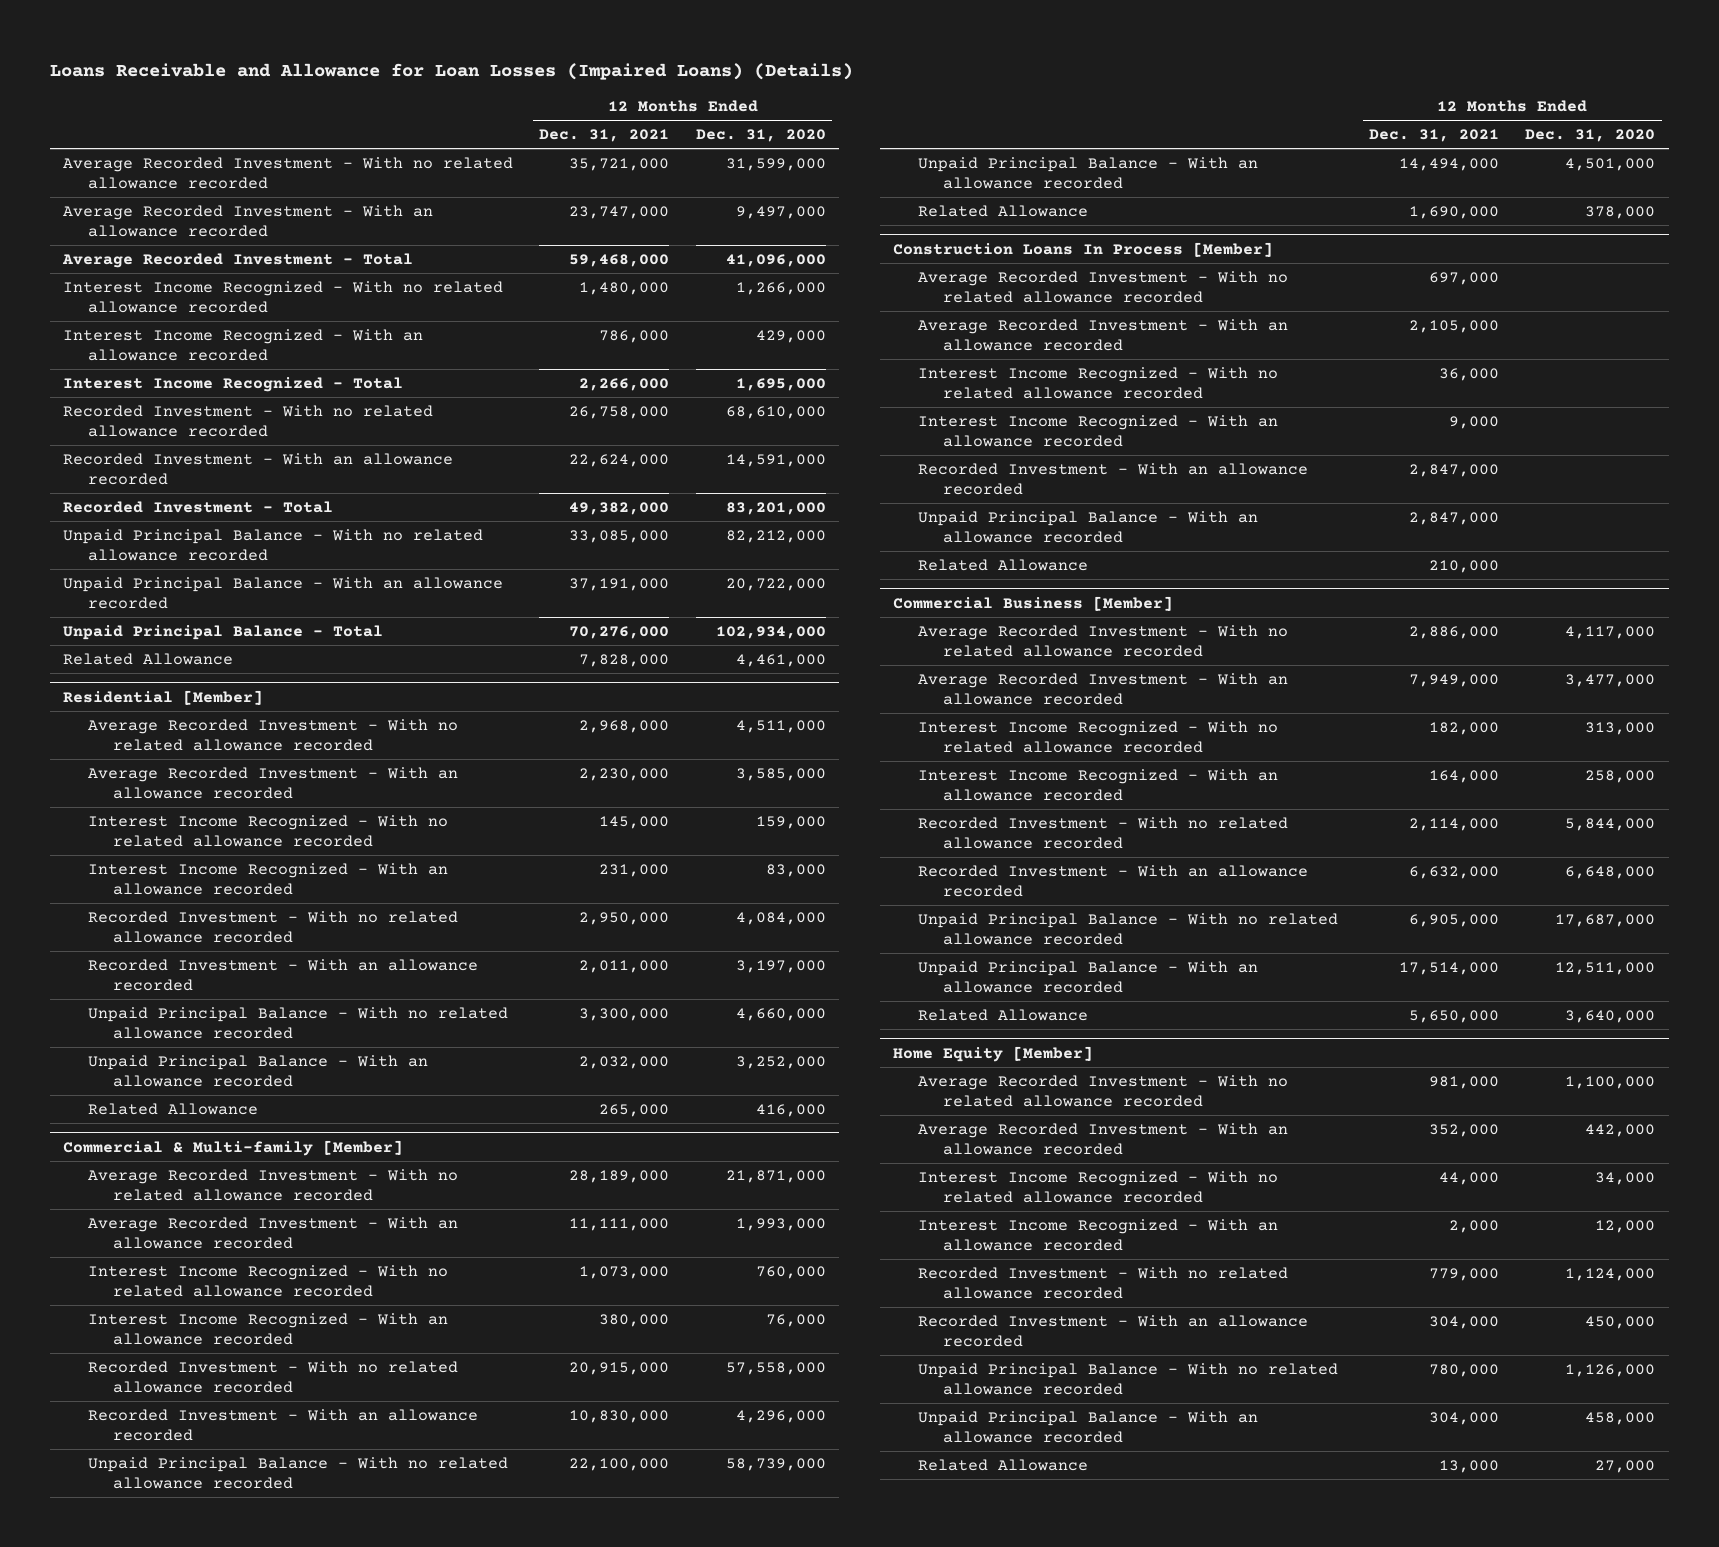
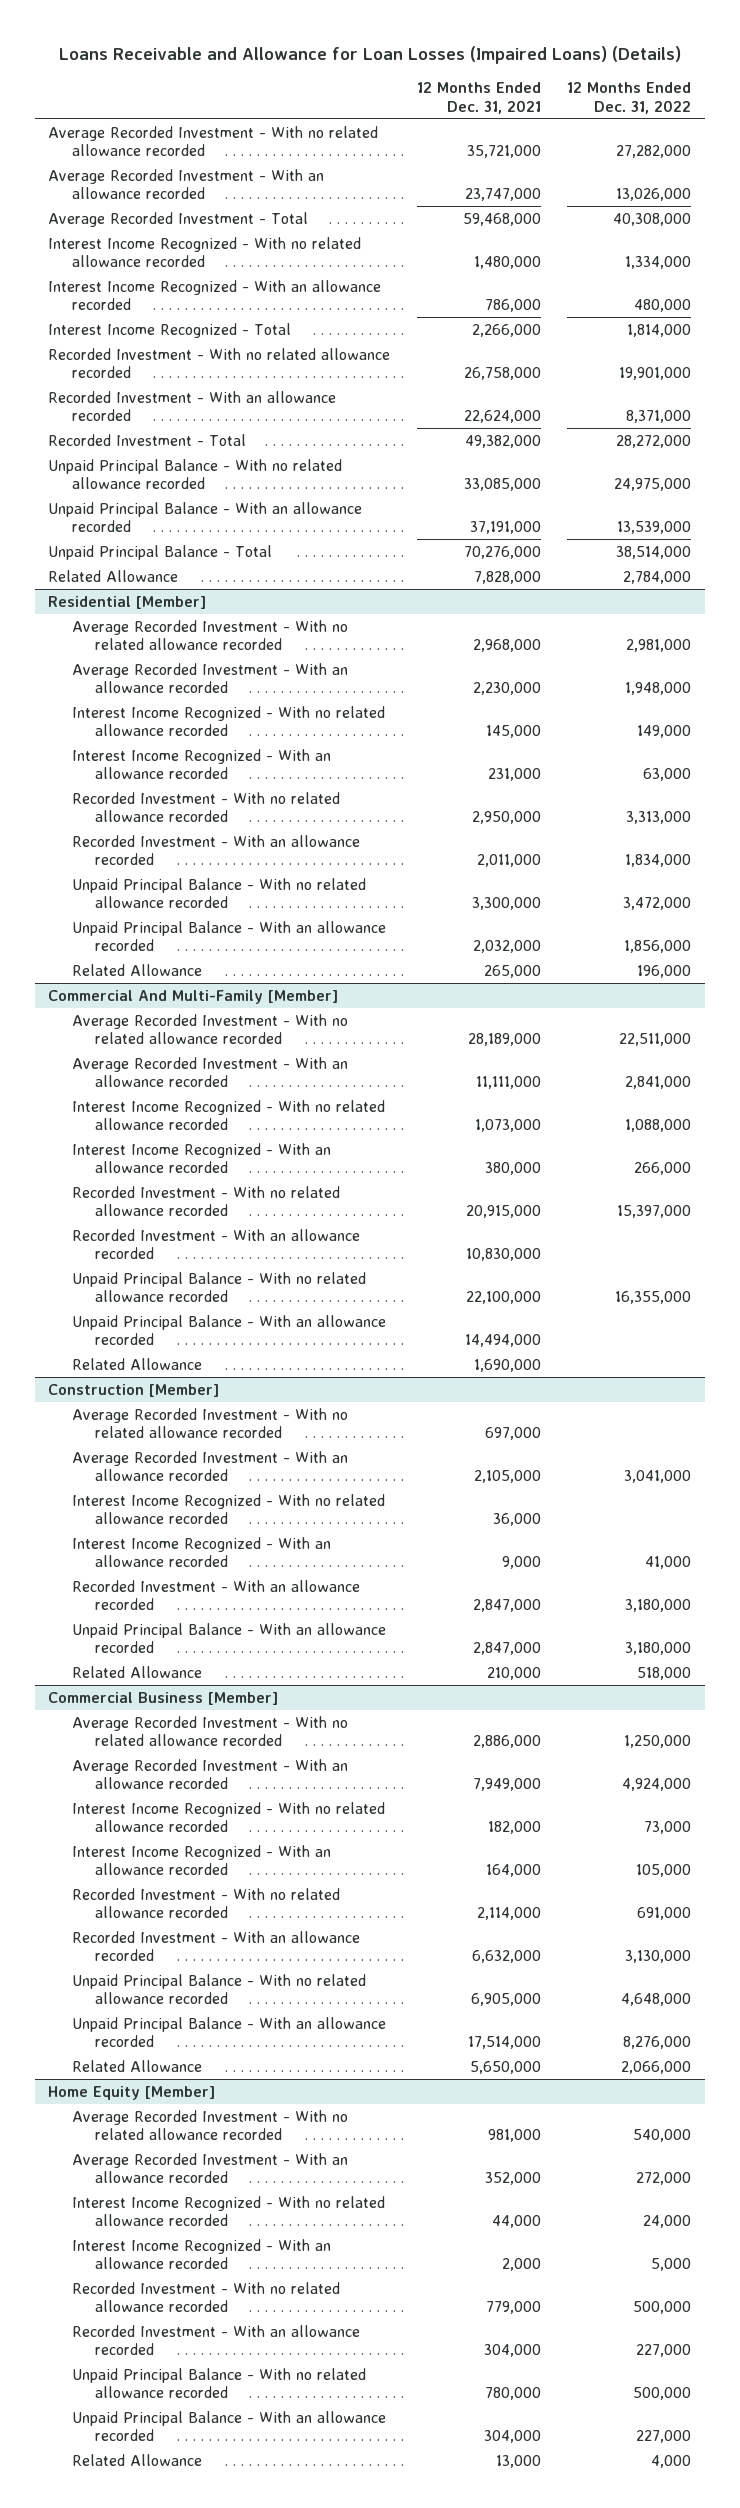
[695,128,826,142] Dec. 31, 2020 -> none
none -> [567,82,692,114] 12 Months Ended Dec. 31, 2022
[63,1139,404,1156] Commercial & Multi-family [Member] -> [48,989,339,1004] Commercial And Multi-Family [Member]
[892,241,1273,257] Construction Loans In Process [Member] -> [48,1383,220,1397] Construction [Member]

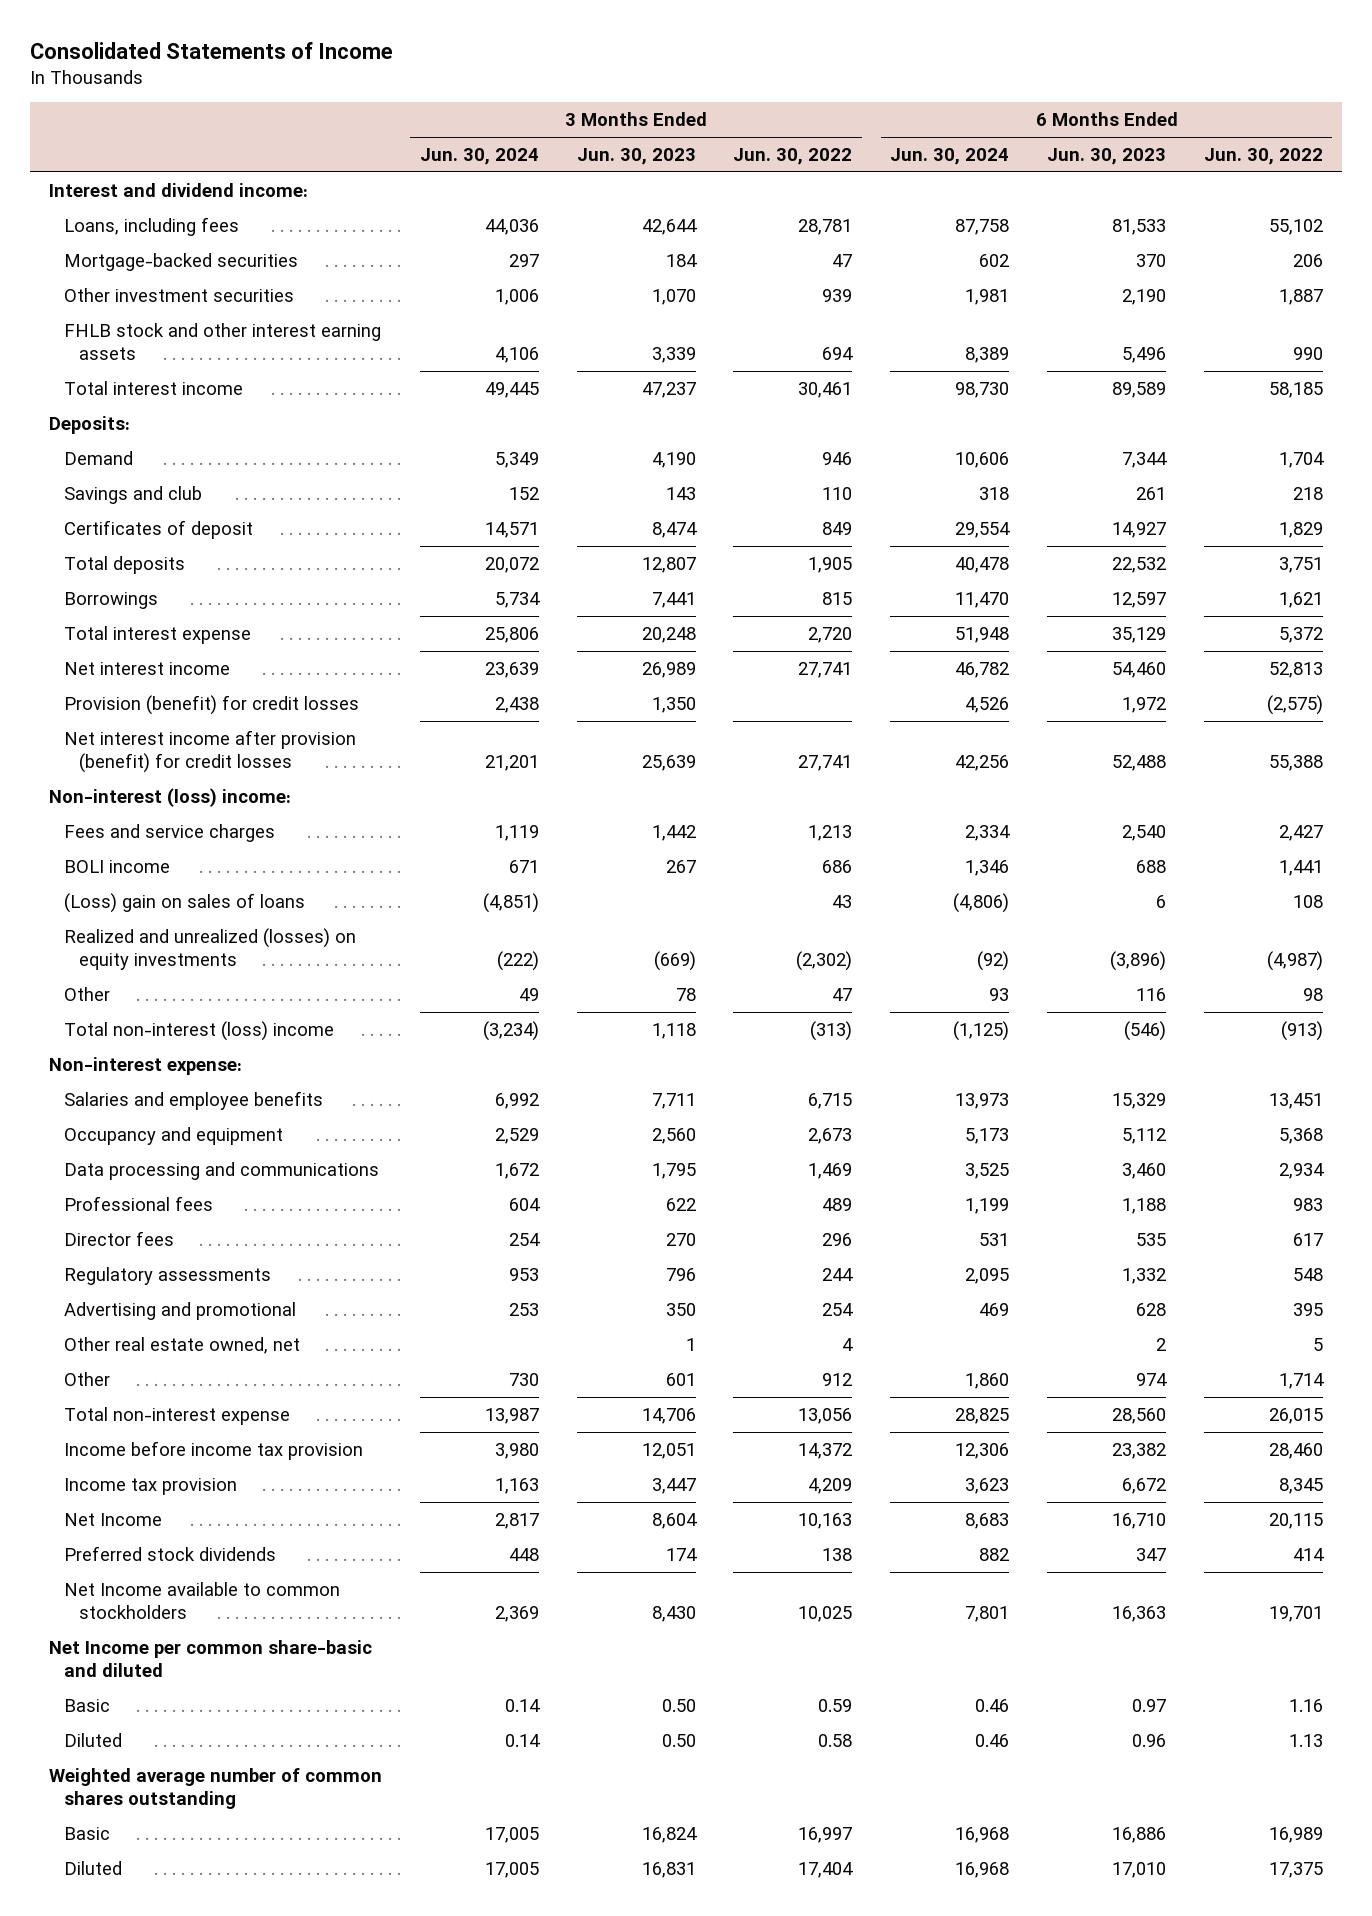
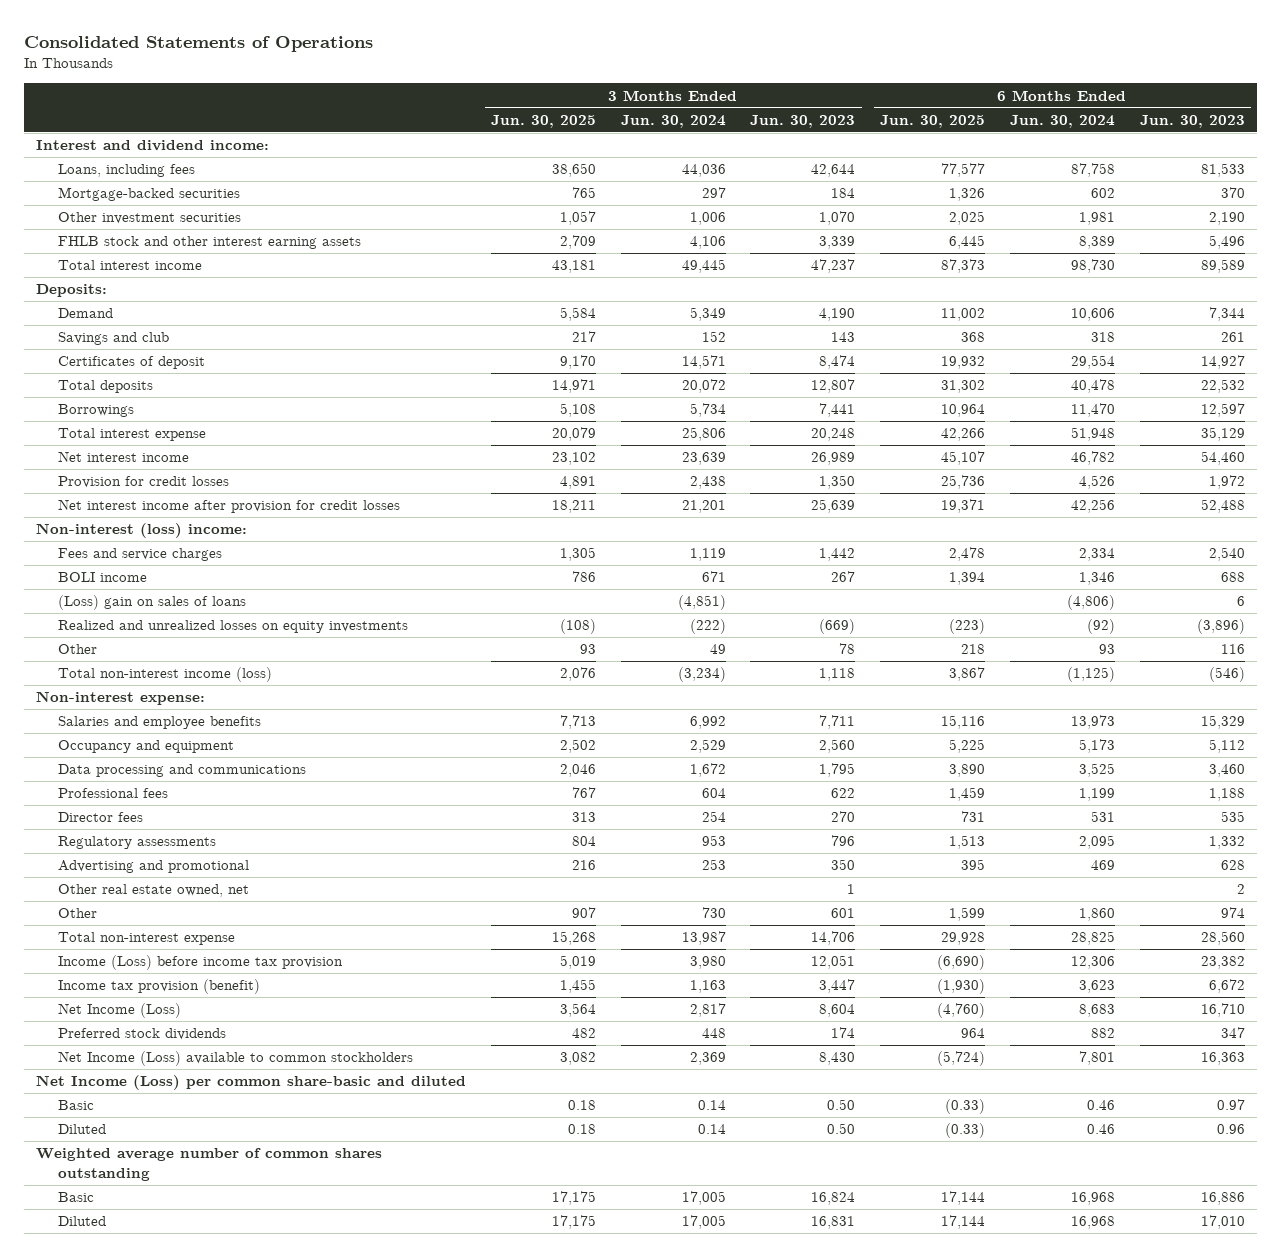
[30,41,394,59] Consolidated Statements of Income -> [23,35,373,52] Consolidated Statements of Operations
[733,148,853,166] Jun. 30, 2022 -> none
[1204,148,1324,166] Jun. 30, 2022 -> none
none -> [490,114,596,128] Jun. 30, 2025
none -> [880,114,986,128] Jun. 30, 2025
[64,694,360,715] Provision (benefit) for credit losses -> [57,476,229,489] Provision for credit losses
[64,729,357,774] Net interest income after provision (benefit) for credit losses -> [57,499,400,514] Net interest income after provision for credit losses
[64,927,357,971] Realized and unrealized (losses) on equity investments -> [57,620,408,634] Realized and unrealized losses on equity investments
[64,1020,335,1041] Total non-interest (loss) income -> [57,667,272,683] Total non-interest income (loss)
[64,1440,364,1460] Income before income tax provision -> [57,955,343,971] Income (Loss) before income tax provision
[64,1477,238,1495] Income tax provision -> [57,979,260,995] Income tax provision (benefit)
[64,1512,163,1526] Net Income -> [57,1003,181,1019] Net Income (Loss)
[64,1581,341,1620] Net Income available to common stockholders -> [57,1051,413,1067] Net Income (Loss) available to common stockholders
[48,1639,372,1678] Net Income per common share-basic and diluted -> [36,1075,467,1091] Net Income (Loss) per common share-basic and diluted

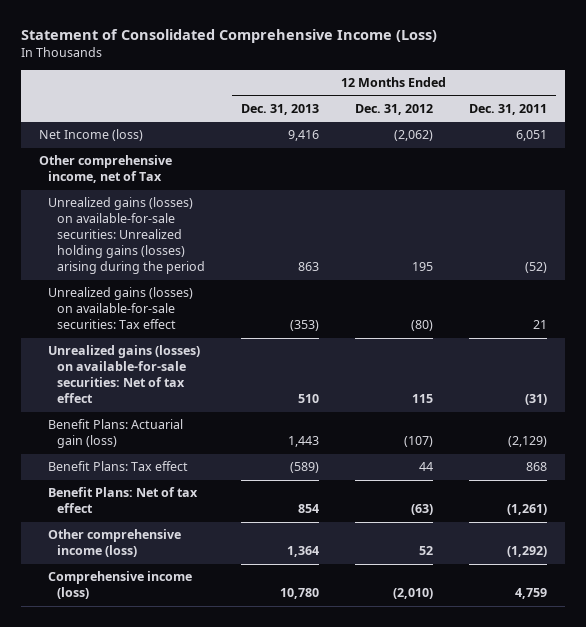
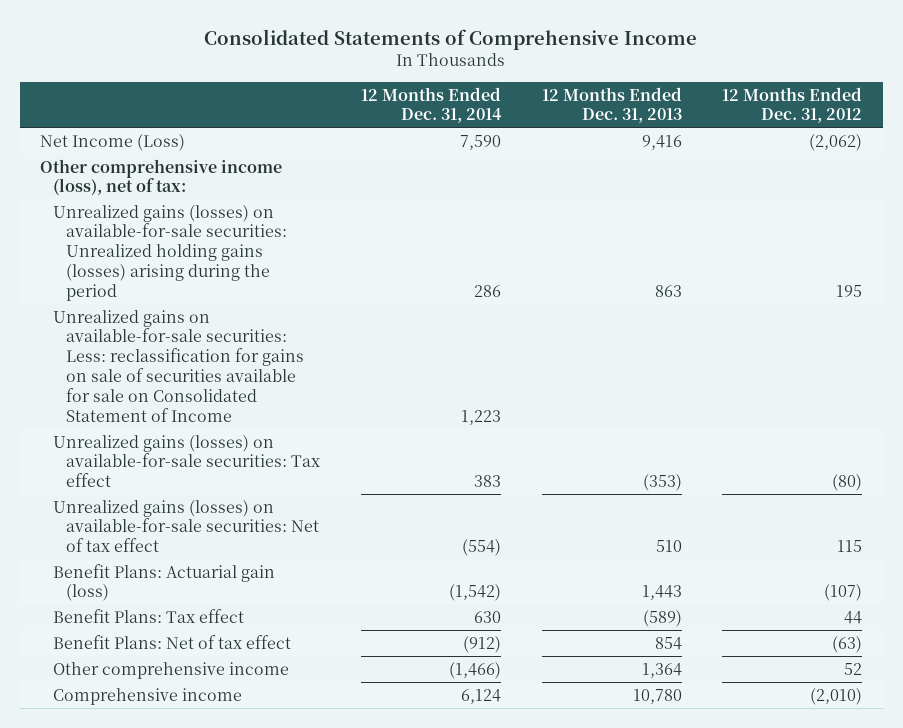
[20,29,437,44] Statement of Consolidated Comprehensive Income (Loss) -> [204,28,698,50] Consolidated Statements of Comprehensive Income
[468,103,547,115] Dec. 31, 2011 -> none
none -> [360,86,502,124] 12 Months Ended Dec. 31, 2014
[38,129,143,142] Net Income (loss) -> [40,133,186,151] Net Income (Loss)
[38,155,172,184] Other comprehensive income, net of Tax -> [40,158,283,197] Other comprehensive income (loss), net of tax:
none -> [53,309,305,422] Unrealized gains on available-for-sale securities: Less: reclassification for gains on sale of securities available for sale on Consolidated Statement of Income
[47,529,181,558] Other comprehensive income (loss) -> [53,661,290,679] Other comprehensive income
[47,571,192,600] Comprehensive income (loss) -> [53,687,243,705] Comprehensive income

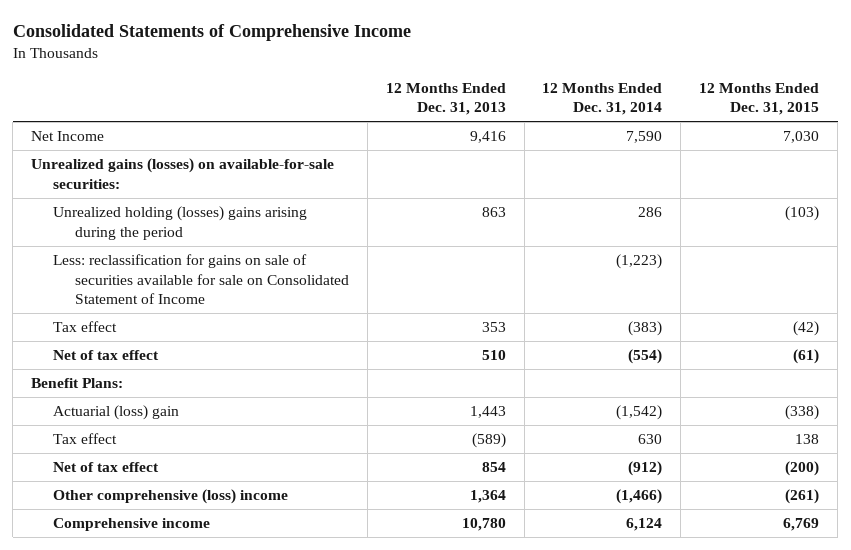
[722,86,863,124] 12 Months Ended Dec. 31, 2012 -> none
none -> [699,82,820,116] 12 Months Ended Dec. 31, 2015
[40,158,283,197] Other comprehensive income (loss), net of tax: -> none
[40,133,186,151] Net Income (Loss) -> [31,131,105,142] Net Income
none -> [31,158,335,189] Unrealized gains (losses) on available-for-sale securities:
[53,204,288,301] Unrealized gains (losses) on available-for-sale securities: Unrealized holding gains (losses) arising during the period -> [53,206,308,240] Unrealized holding (losses) gains arising during the period
[53,309,305,422] Unrealized gains on available-for-sale securities: Less: reclassification for gains on sale of securities available for sale on Consolidated Statement of Income -> [53,254,349,304] Less: reclassification for gains on sale of securities available for sale on Consolidated Statement of Income
[460,409,501,425] 1,223 -> [616,254,663,270] (1,223)
[53,434,321,488] Unrealized gains (losses) on available-for-sale securities: Tax effect -> [53,321,118,333] Tax effect
[473,475,501,488] 383 -> [628,321,663,337] (383)
[642,474,682,492] (353) -> [481,322,506,333] 353
[53,499,320,553] Unrealized gains (losses) on available-for-sale securities: Net of tax effect -> [53,350,160,361] Net of tax effect
none -> [31,378,124,389] Benefit Plans:
[53,563,276,602] Benefit Plans: Actuarial gain (loss) -> [53,405,180,421] Actuarial (loss) gain
[53,608,245,623] Benefit Plans: Tax effect -> [53,433,118,445] Tax effect
[53,634,292,649] Benefit Plans: Net of tax effect -> [53,462,160,473] Net of tax effect
[53,661,290,679] Other comprehensive income -> [53,489,289,505] Other comprehensive (loss) income

